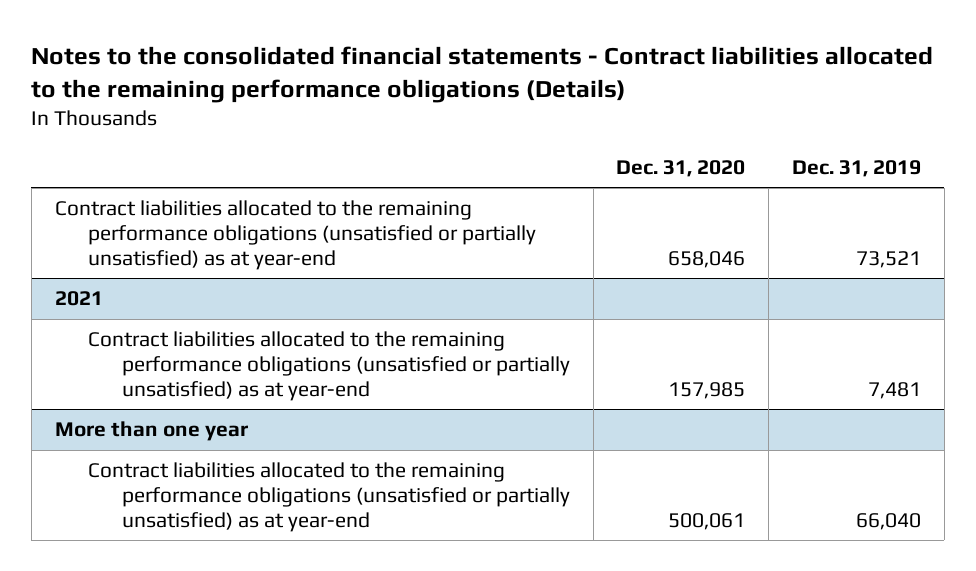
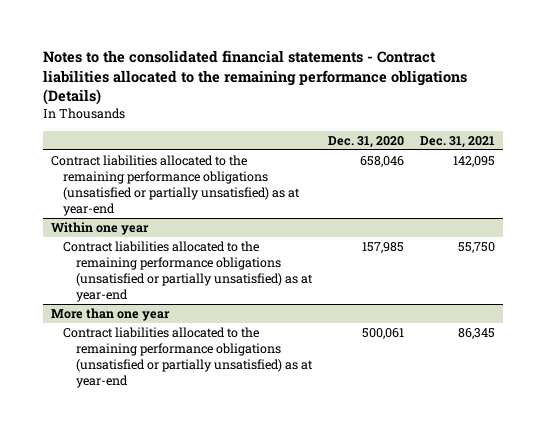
[792,159,922,177] Dec. 31, 2019 -> none
none -> [419,135,495,148] Dec. 31, 2021
[54,291,103,307] 2021 -> [50,222,149,236] Within one year

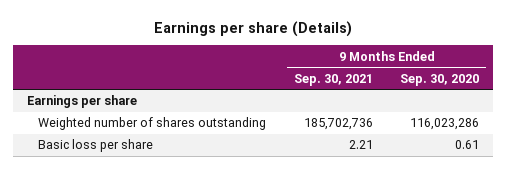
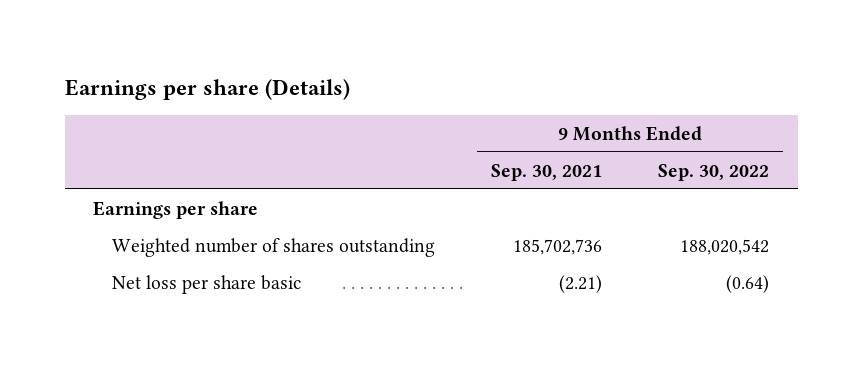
[400,73,480,86] Sep. 30, 2020 -> none
none -> [658,163,770,181] Sep. 30, 2022
[38,139,154,153] Basic loss per share -> [111,274,301,294] Net loss per share basic
[348,140,373,150] 2.21 -> [558,274,602,293] (2.21)

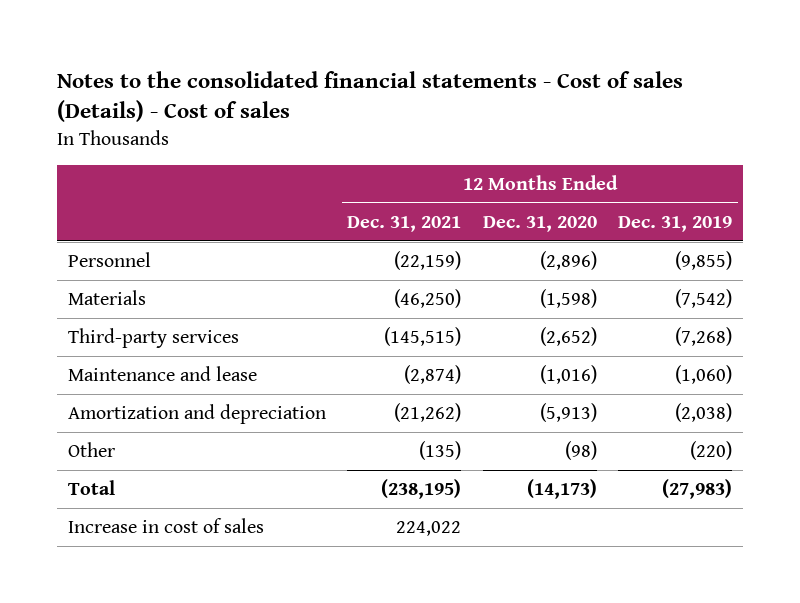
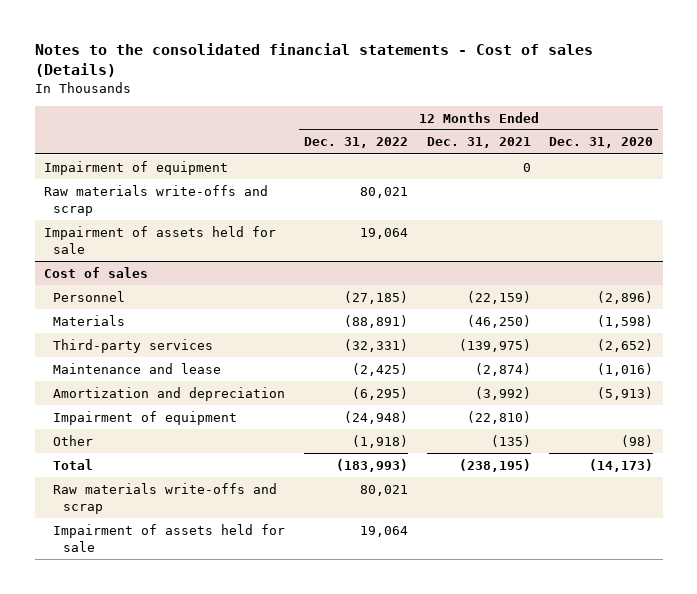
[57,70,684,123] Notes to the consolidated financial statements - Cost of sales (Details) - Cost of sales -> [34,43,593,78] Notes to the consolidated financial statements - Cost of sales (Details)
[618,215,733,232] Dec. 31, 2019 -> none
none -> [304,137,409,149] Dec. 31, 2022
none -> [44,160,229,175] Impairment of equipment
none -> [44,184,269,216] Raw materials write-offs and scrap
none -> [44,225,277,254] Impairment of assets held for sale
none -> [44,266,149,278] Cost of sales
[384,327,462,347] (145,515) -> [458,338,531,352] (139,975)
[394,403,462,423] (21,262) -> [474,386,531,400] (3,992)
none -> [53,410,238,425] Impairment of equipment
[67,518,264,534] Increase in cost of sales -> none
none -> [53,482,278,514] Raw materials write-offs and scrap
none -> [53,523,286,552] Impairment of assets held for sale

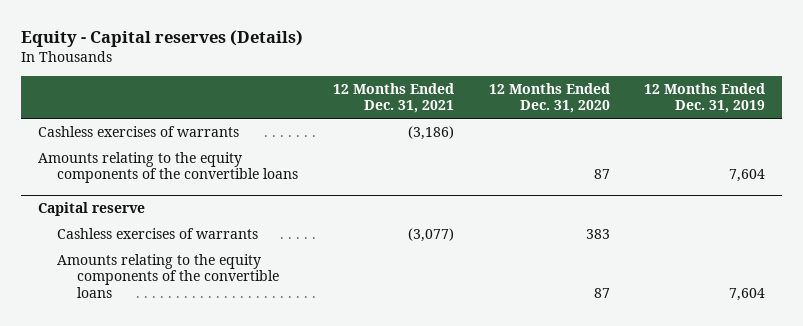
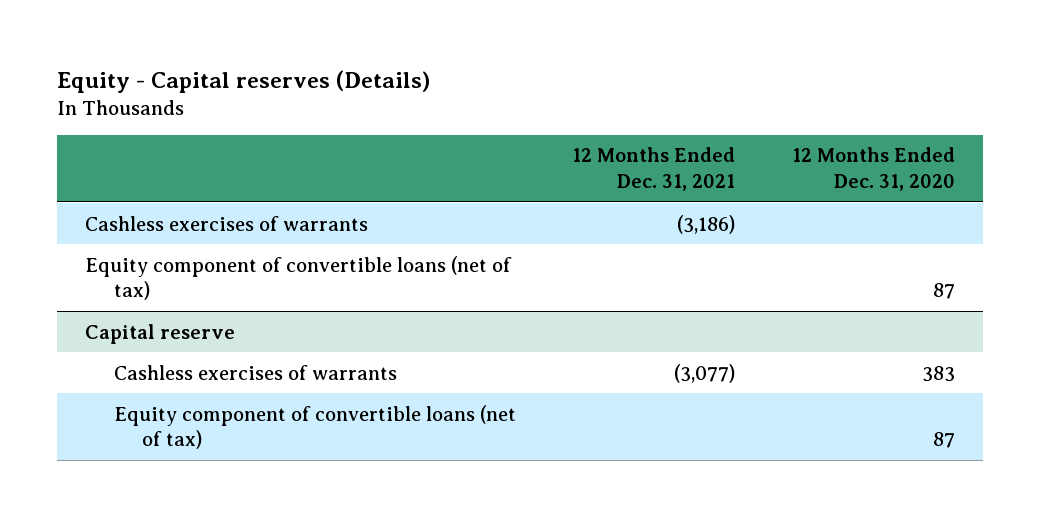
[644,83,766,114] 12 Months Ended Dec. 31, 2019 -> none
[38,152,299,184] Amounts relating to the equity components of the convertible loans -> [85,255,513,301] Equity component of convertible loans (net of tax)
[57,254,279,298] Amounts relating to the equity components of the convertible loans -> [113,404,516,450] Equity component of convertible loans (net of tax)

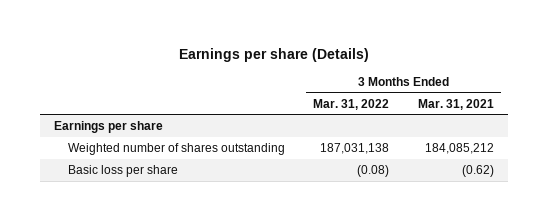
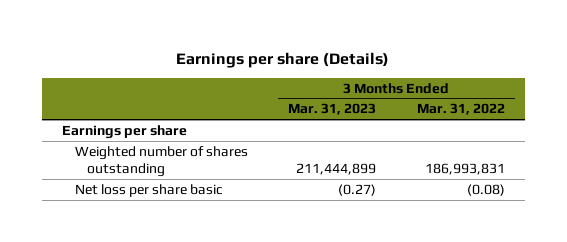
[417,98,494,110] Mar. 31, 2021 -> none
none -> [288,103,377,116] Mar. 31, 2023
[320,143,390,155] 187,031,138 -> [424,163,505,176] 186,993,831
[68,165,179,178] Basic loss per share -> [74,183,223,197] Net loss per share basic

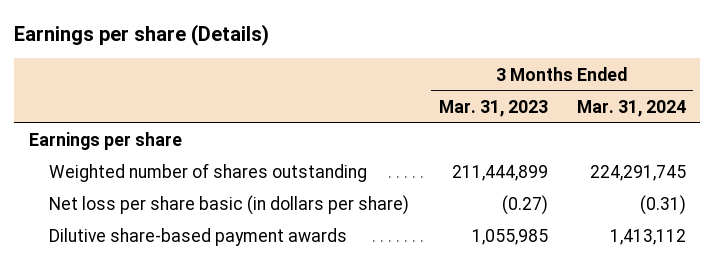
[416,103,505,116] Mar. 31, 2022 -> none
none -> [576,99,686,117] Mar. 31, 2024
[74,183,223,197] Net loss per share basic -> [49,195,410,216] Net loss per share basic (in dollars per share)
none -> [49,228,348,247] Dilutive share-based payment awards

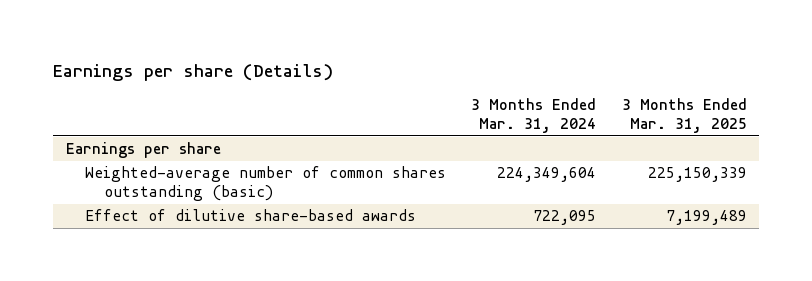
[438,99,548,117] Mar. 31, 2023 -> none
none -> [621,98,747,134] 3 Months Ended Mar. 31, 2025
[49,195,410,216] Net loss per share basic (in dollars per share) -> none
[49,163,368,183] Weighted number of shares outstanding -> [84,166,446,202] Weighted-average number of common shares outstanding (basic)
[589,165,686,182] 224,291,745 -> [497,167,597,183] 224,349,604
[49,228,348,247] Dilutive share-based payment awards -> [84,209,416,222] Effect of dilutive share-based awards
[609,229,686,246] 1,413,112 -> [533,210,597,226] 722,095

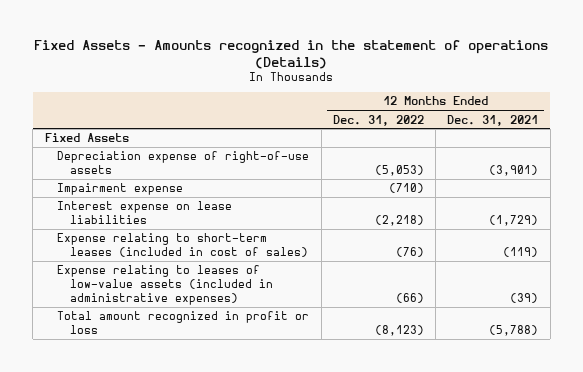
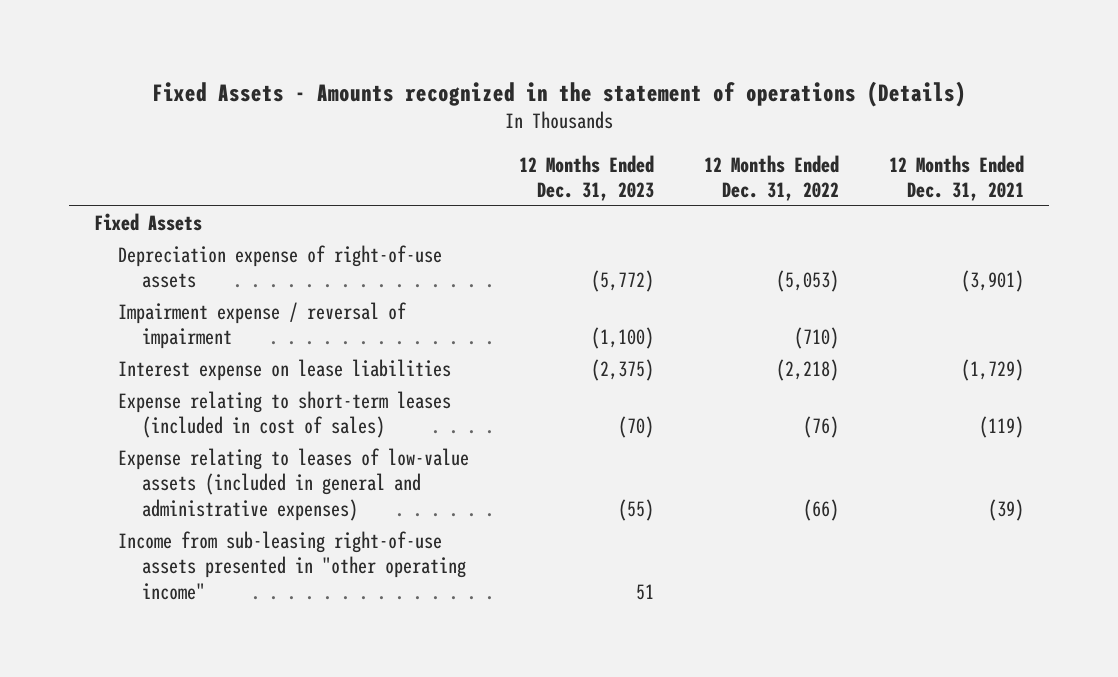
none -> [519,154,655,201] 12 Months Ended Dec. 31, 2023
[57,183,184,196] Impairment expense -> [118,302,408,350] Impairment expense / reversal of impairment
[57,311,310,335] Total amount recognized in profit or loss -> none
[57,265,273,306] Expense relating to leases of low-value assets (included in administrative expenses) -> [118,448,470,521] Expense relating to leases of low-value assets (included in general and administrative expenses)
none -> [118,531,466,600] Income from sub-leasing right-of-use assets presented in "other operating income"

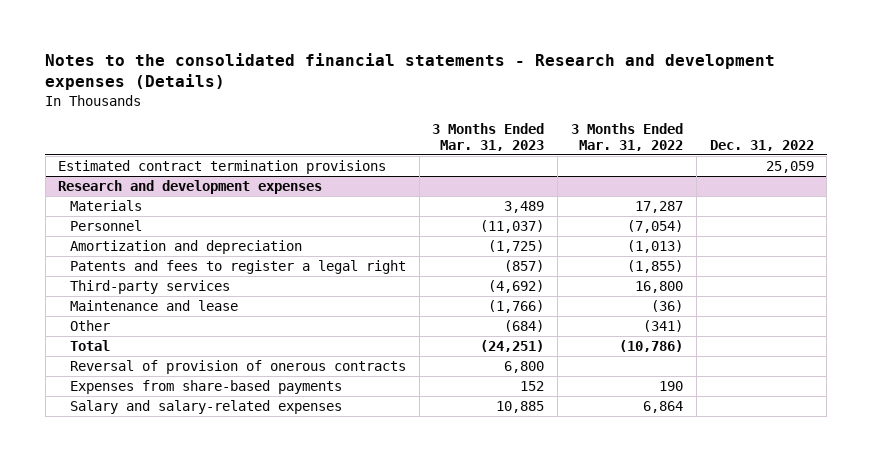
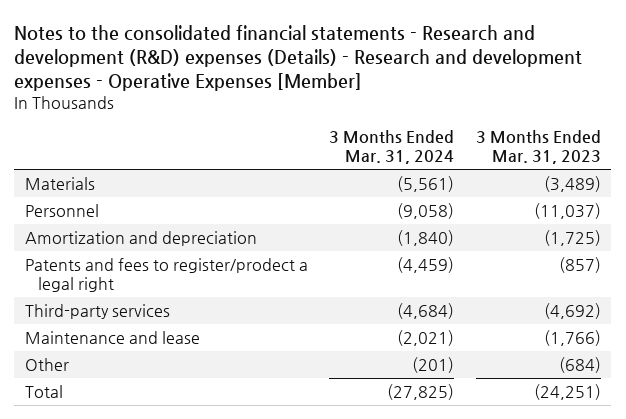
[45,53,776,91] Notes to the consolidated financial statements - Research and development expenses (Details) -> [14,24,583,91] Notes to the consolidated financial statements - Research and development (R&D) expenses (Details) - Research and development expenses - Operative Expenses [Member]
[570,122,683,151] 3 Months Ended Mar. 31, 2022 -> none
[709,139,814,151] Dec. 31, 2022 -> none
none -> [329,130,455,165] 3 Months Ended Mar. 31, 2024
[58,159,387,174] Estimated contract termination provisions -> none
[58,179,323,194] Research and development expenses -> none
[504,200,545,213] 3,489 -> [543,175,601,192] (3,489)
[69,259,406,274] Patents and fees to register a legal right -> [25,257,309,293] Patents and fees to register/prodect a legal right
[69,359,406,374] Reversal of provision of onerous contracts -> none
[69,379,342,394] Expenses from share-based payments -> none
[69,399,342,414] Salary and salary-related expenses -> none

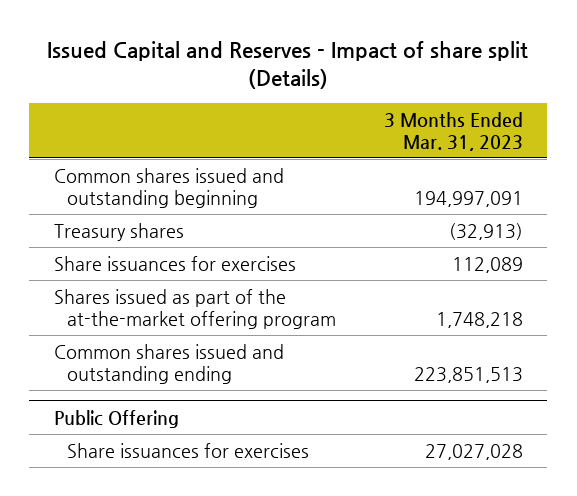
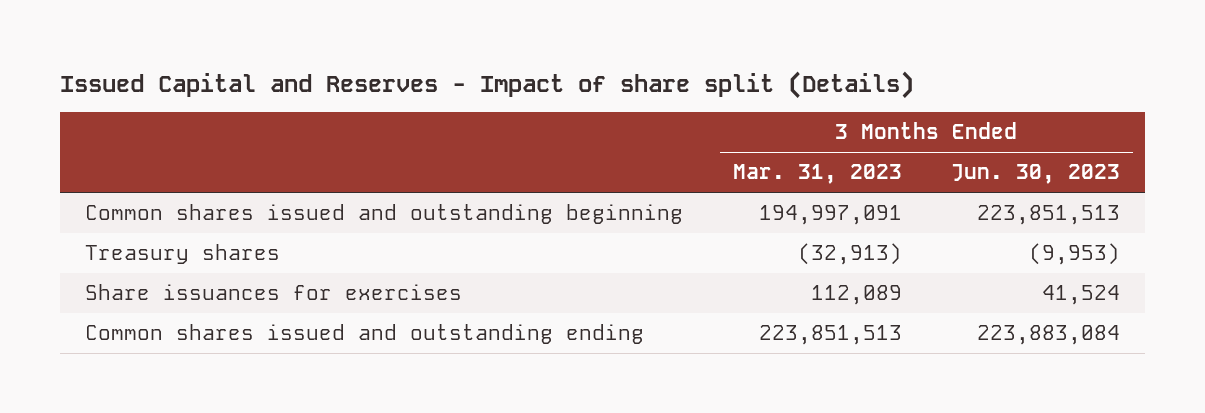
none -> [951,164,1121,185] Jun. 30, 2023
[53,288,336,329] Shares issued as part of the at-the-market offering program -> none
[53,409,179,428] Public Offering -> none
[66,442,309,458] Share issuances for exercises -> none

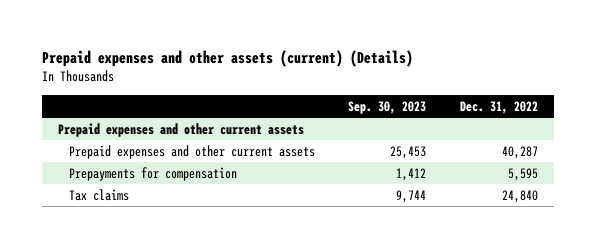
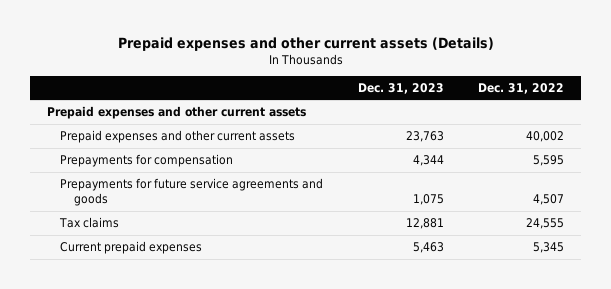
[41,49,413,67] Prepaid expenses and other assets (current) (Details) -> [117,37,494,52] Prepaid expenses and other current assets (Details)
[348,100,427,114] Sep. 30, 2023 -> none
none -> [357,82,444,94] Dec. 31, 2023
[501,145,538,159] 40,287 -> [525,131,564,143] 40,002
none -> [60,178,324,207] Prepayments for future service agreements and goods
[501,189,538,203] 24,840 -> [525,218,564,230] 24,555
none -> [60,241,203,255] Current prepaid expenses

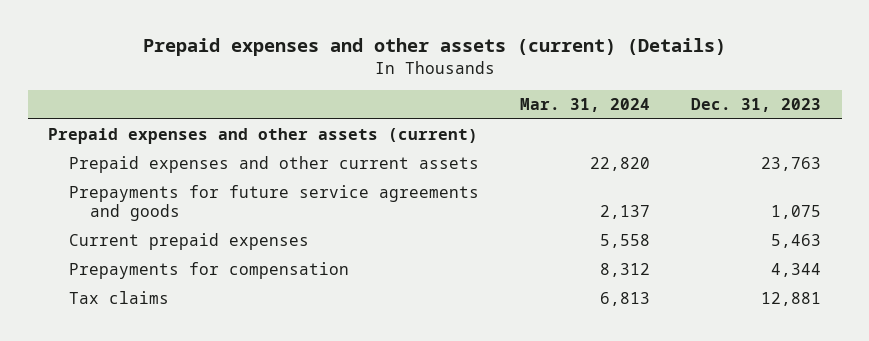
[117,37,494,52] Prepaid expenses and other current assets (Details) -> [142,38,726,57] Prepaid expenses and other assets (current) (Details)
[477,82,564,94] Dec. 31, 2022 -> none
none -> [520,97,651,112] Mar. 31, 2024
[47,106,307,120] Prepaid expenses and other current assets -> [48,128,479,145] Prepaid expenses and other assets (current)
[60,154,234,168] Prepayments for compensation -> [69,262,350,280] Prepayments for compensation
[59,217,120,229] Tax claims -> [69,291,170,305] Tax claims

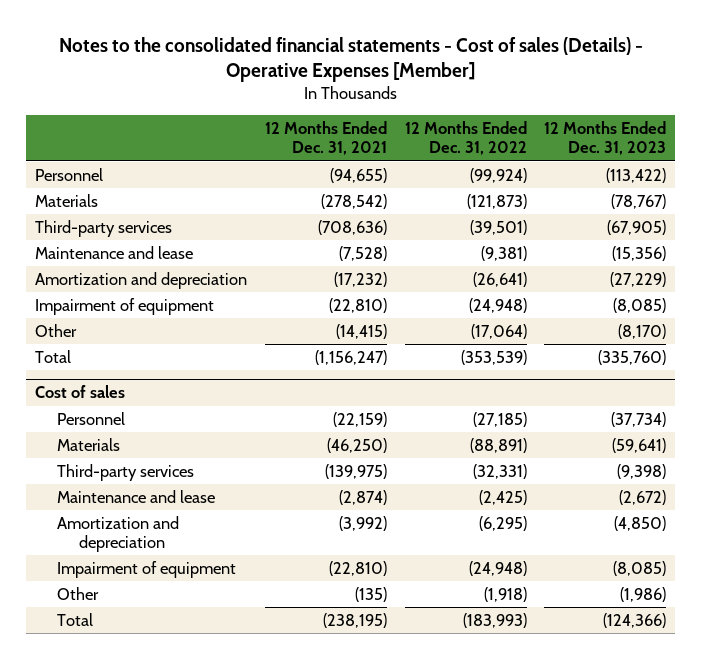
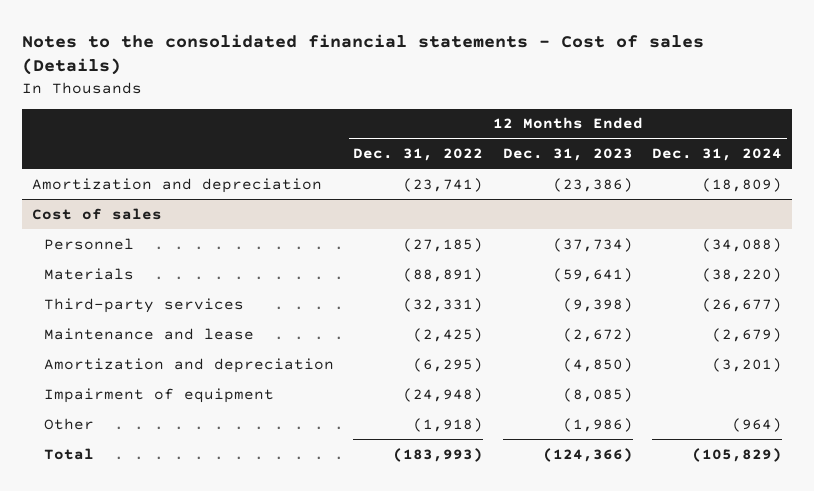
[58,36,643,82] Notes to the consolidated financial statements - Cost of sales (Details) - Operative Expenses [Member] -> [22,33,705,76] Notes to the consolidated financial statements - Cost of sales (Details)
[264,121,387,156] 12 Months Ended Dec. 31, 2021 -> none
none -> [652,148,783,162] Dec. 31, 2024
[35,167,104,181] Personnel -> none
[35,193,99,207] Materials -> none
[35,219,173,237] Third-party services -> none
[35,245,194,259] Maintenance and lease -> none
[35,297,215,315] Impairment of equipment -> none
[35,323,78,337] Other -> none
[35,349,72,363] Total -> none
[472,271,527,287] (26,641) -> [403,177,484,192] (23,741)
[610,271,667,287] (27,229) -> [552,177,633,192] (23,386)

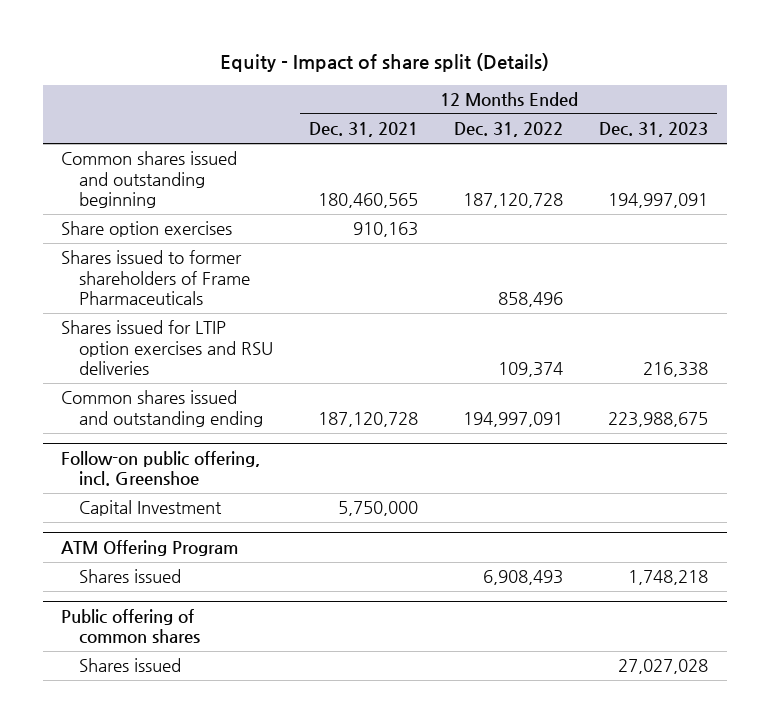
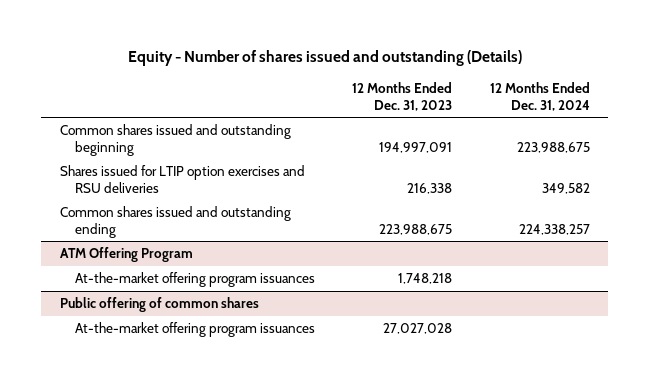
[219,53,549,73] Equity - Impact of share split (Details) -> [127,50,522,67] Equity - Number of shares issued and outstanding (Details)
[309,122,419,138] Dec. 31, 2021 -> none
[454,122,564,138] Dec. 31, 2022 -> none
none -> [489,82,590,111] 12 Months Ended Dec. 31, 2024
[60,221,232,238] Share option exercises -> none
[60,250,250,306] Shares issued to former shareholders of Frame Pharmaceuticals -> none
[60,450,260,486] Follow-on public offering, incl. Greenshoe -> none
[78,500,222,517] Capital Investment -> none
[78,569,181,584] Shares issued -> [75,272,316,288] At-the-market offering program issuances
[78,658,181,673] Shares issued -> [75,322,316,338] At-the-market offering program issuances

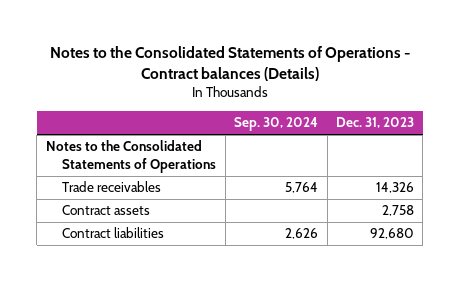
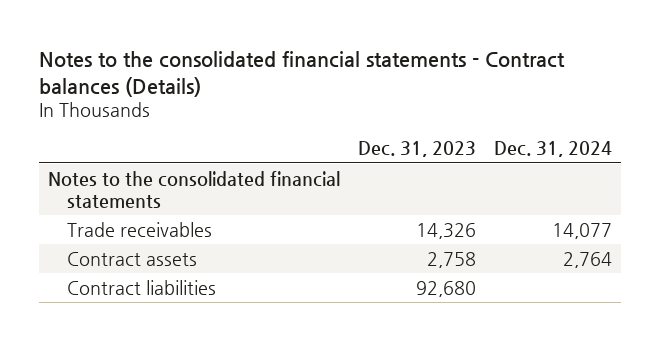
[49,45,410,82] Notes to the Consolidated Statements of Operations - Contract balances (Details) -> [39,50,566,97] Notes to the consolidated financial statements - Contract balances (Details)
[234,117,319,132] Sep. 30, 2024 -> none
none -> [494,141,613,158] Dec. 31, 2024
[45,140,217,173] Notes to the Consolidated Statements of Operations -> [48,170,341,208] Notes to the consolidated financial statements

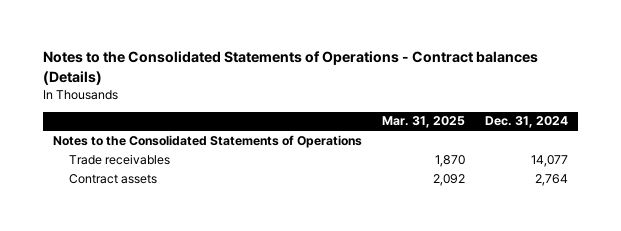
[39,50,566,97] Notes to the consolidated financial statements - Contract balances (Details) -> [42,51,538,85] Notes to the Consolidated Statements of Operations - Contract balances (Details)
[358,141,477,158] Dec. 31, 2023 -> none
none -> [381,116,465,129] Mar. 31, 2025
[48,170,341,208] Notes to the consolidated financial statements -> [52,134,362,148] Notes to the Consolidated Statements of Operations
[67,279,217,295] Contract liabilities -> none

